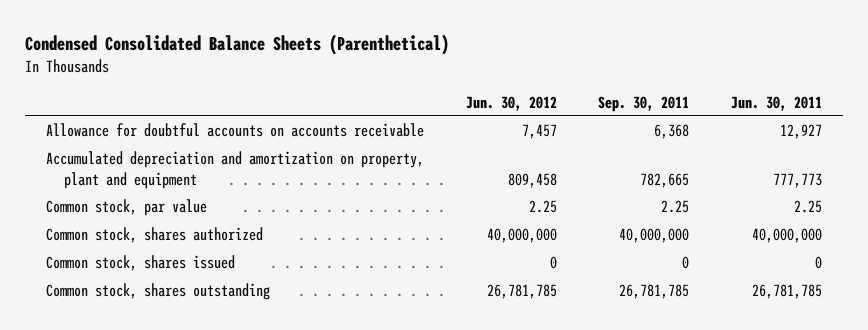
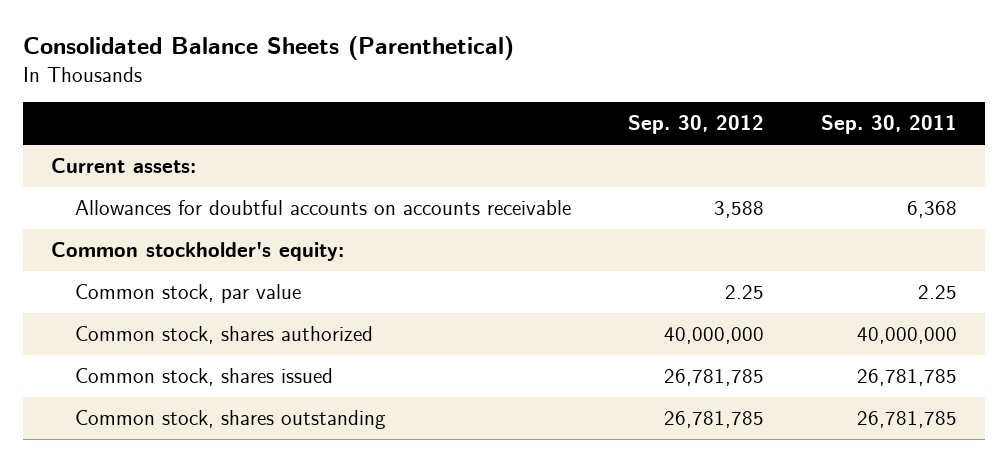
[24,34,449,56] Condensed Consolidated Balance Sheets (Parenthetical) -> [22,36,514,61] Consolidated Balance Sheets (Parenthetical)
[465,95,557,111] Jun. 30, 2012 -> none
[731,95,823,111] Jun. 30, 2011 -> none
none -> [627,115,764,135] Sep. 30, 2012
[45,151,424,189] Accumulated depreciation and amortization on property, plant and equipment -> none
none -> [50,158,196,174] Current assets:
[45,123,424,138] Allowance for doubtful accounts on accounts receivable -> [75,200,572,216] Allowances for doubtful accounts on accounts receivable
none -> [50,242,344,262] Common stockholder's equity:
[682,256,690,270] 0 -> [856,369,957,387] 26,781,785

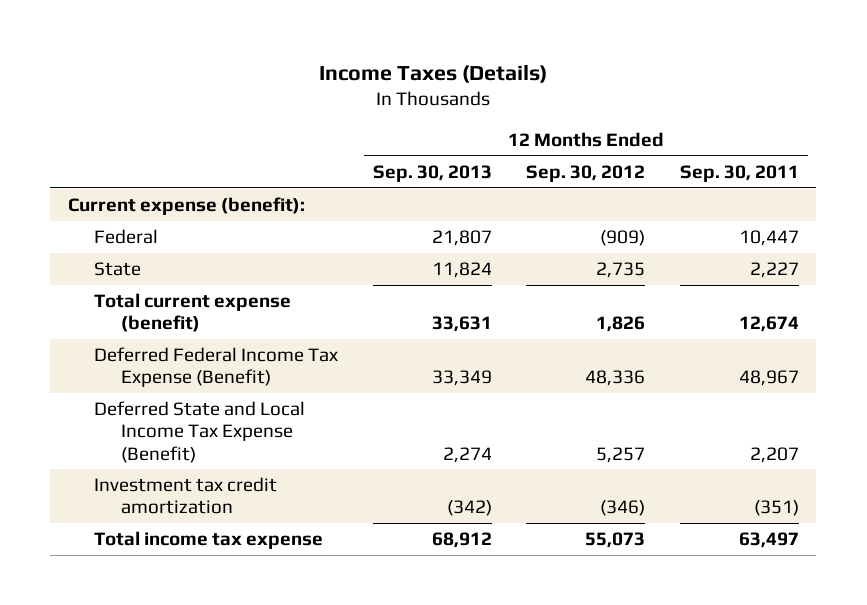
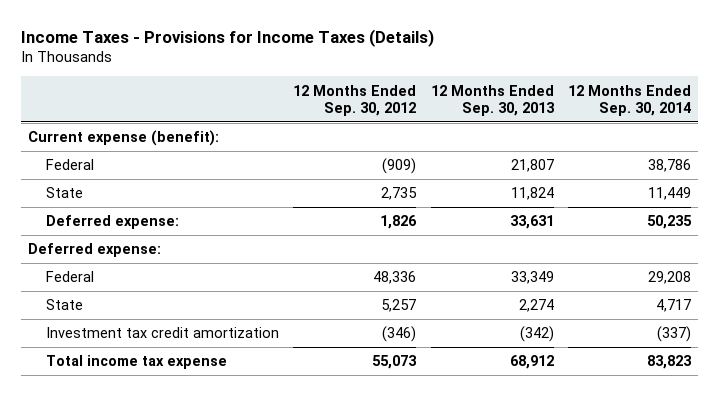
[319,63,548,83] Income Taxes (Details) -> [20,28,434,47] Income Taxes - Provisions for Income Taxes (Details)
[680,164,800,182] Sep. 30, 2011 -> none
none -> [567,84,691,116] 12 Months Ended Sep. 30, 2014
[94,293,292,333] Total current expense (benefit) -> [45,215,179,230] Deferred expense:
none -> [27,243,161,258] Deferred expense:
[94,347,339,388] Deferred Federal Income Tax Expense (Benefit) -> [45,271,94,283] Federal
[94,401,306,463] Deferred State and Local Income Tax Expense (Benefit) -> [45,299,83,311] State

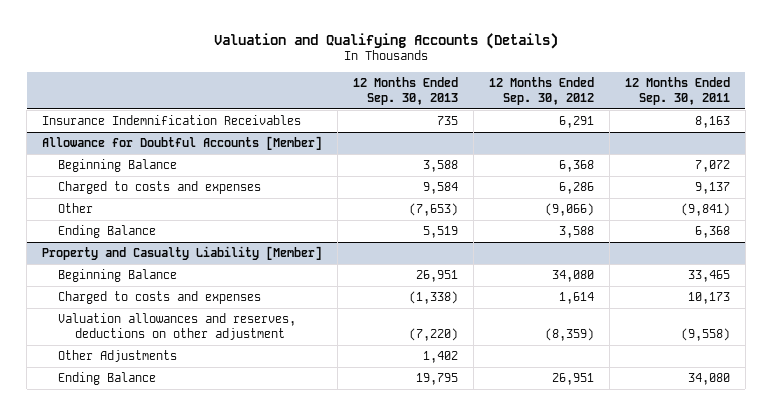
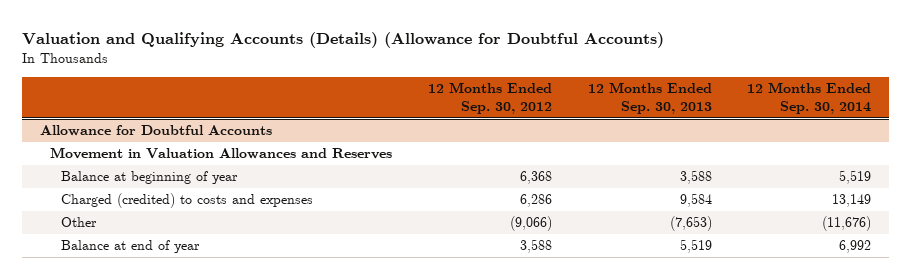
[213,32,558,49] Valuation and Qualifying Accounts (Details) -> [21,31,664,48] Valuation and Qualifying Accounts (Details) (Allowance for Doubtful Accounts)
[624,76,730,106] 12 Months Ended Sep. 30, 2011 -> none
none -> [747,82,872,115] 12 Months Ended Sep. 30, 2014
[42,114,302,125] Insurance Indemnification Receivables -> none
[42,135,323,150] Allowance for Doubtful Accounts [Member] -> [39,125,272,137] Allowance for Doubtful Accounts
none -> [50,147,393,160] Movement in Valuation Allowances and Reserves
[58,158,178,172] Beginning Balance -> [60,171,238,185] Balance at beginning of year
[58,180,262,194] Charged to costs and expenses -> [60,193,313,209] Charged (credited) to costs and expenses
[42,245,323,260] Property and Casualty Liability [Member] -> none
[58,268,178,282] Beginning Balance -> none
[58,290,262,304] Charged to costs and expenses -> none
[58,312,297,341] Valuation allowances and reserves, deductions on other adjustment -> none
[58,349,178,362] Other Adjustments -> none
[58,371,157,385] Ending Balance -> none
[58,224,157,238] Ending Balance -> [60,240,200,254] Balance at end of year

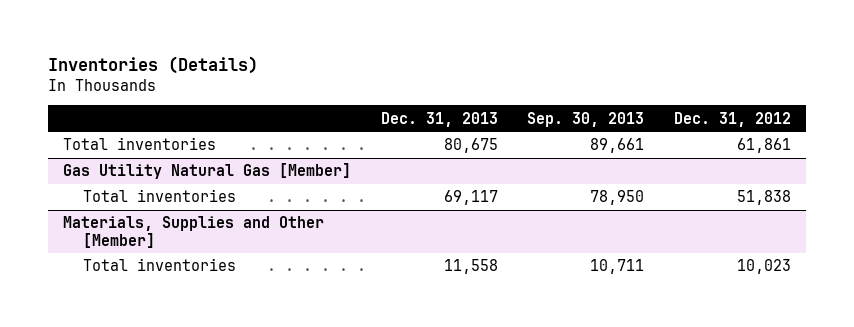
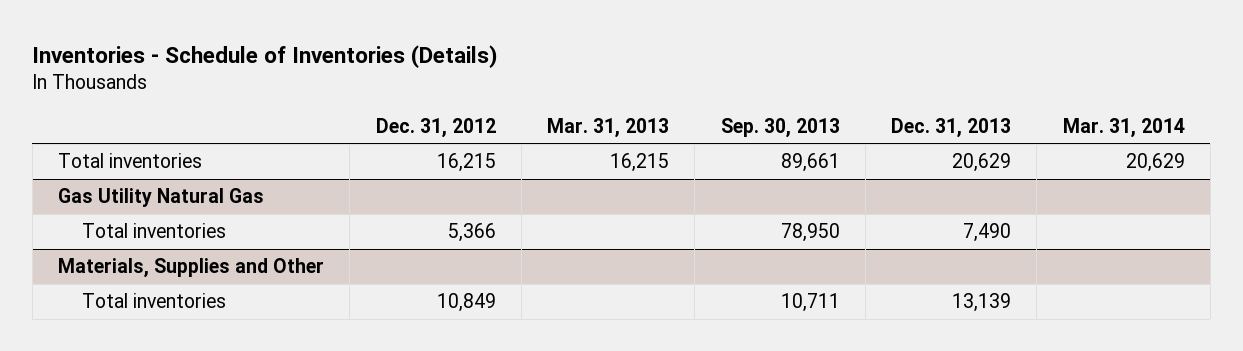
[48,55,259,74] Inventories (Details) -> [32,44,498,68] Inventories - Schedule of Inventories (Details)
none -> [547,118,670,139] Mar. 31, 2013
none -> [1062,118,1185,139] Mar. 31, 2014
[443,138,498,154] 80,675 -> [952,153,1012,173] 20,629
[737,138,792,154] 61,861 -> [436,153,496,173] 16,215
[62,163,351,180] Gas Utility Natural Gas [Member] -> [58,188,265,208] Gas Utility Natural Gas
[443,190,498,206] 69,117 -> [963,223,1012,243] 7,490
[737,190,792,206] 51,838 -> [447,223,496,243] 5,366
[62,216,324,248] Materials, Supplies and Other [Member] -> [58,258,325,279] Materials, Supplies and Other
[443,259,498,275] 11,558 -> [952,293,1012,313] 13,139
[737,259,792,275] 10,023 -> [436,293,496,313] 10,849

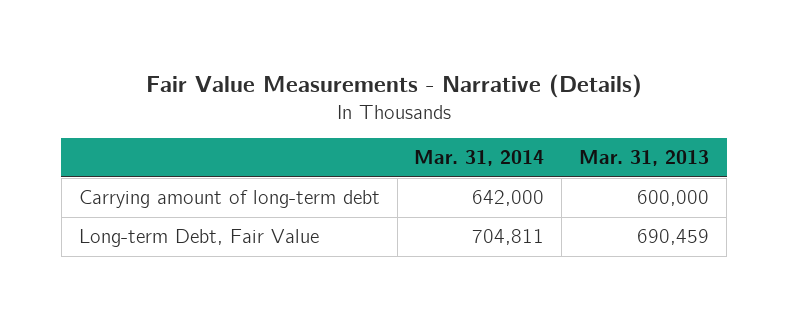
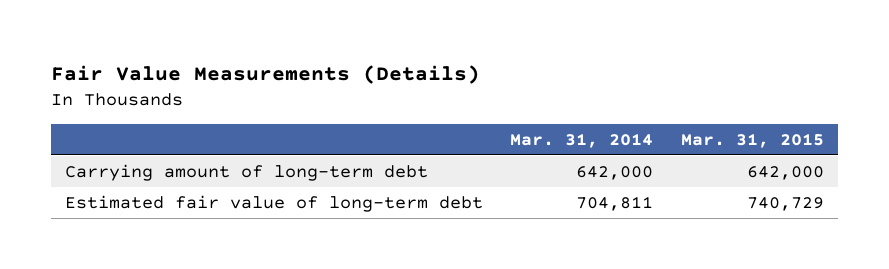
[145,73,642,98] Fair Value Measurements - Narrative (Details) -> [51,64,481,84] Fair Value Measurements (Details)
[579,150,710,167] Mar. 31, 2013 -> none
none -> [681,132,825,148] Mar. 31, 2015
[78,229,319,248] Long-term Debt, Fair Value -> [64,195,483,213] Estimated fair value of long-term debt

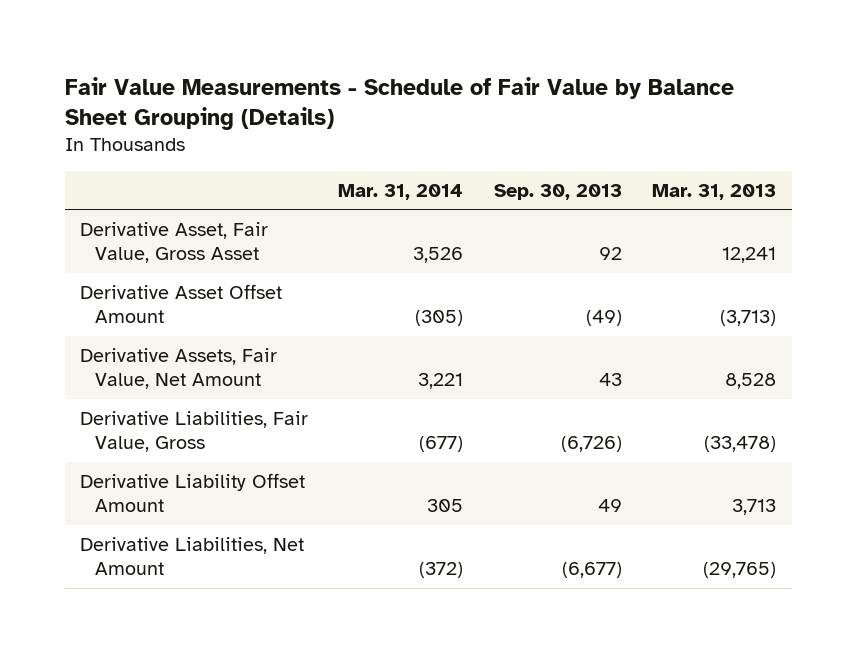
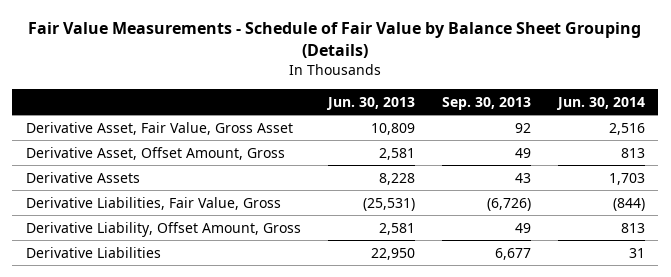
[338,183,464,200] Mar. 31, 2014 -> none
[652,183,777,200] Mar. 31, 2013 -> none
none -> [325,96,415,110] Jun. 30, 2013
none -> [555,96,645,110] Jun. 30, 2014
[79,283,282,324] Derivative Asset Offset Amount -> [25,146,285,160] Derivative Asset, Offset Amount, Gross
[585,310,622,327] (49) -> [514,147,531,158] 49
[79,347,277,390] Derivative Assets, Fair Value, Net Amount -> [25,171,140,183] Derivative Assets
[79,472,305,513] Derivative Liability Offset Amount -> [25,221,301,237] Derivative Liability, Offset Amount, Gross
[79,536,304,576] Derivative Liabilities, Net Amount -> [25,246,161,258] Derivative Liabilities
[561,562,622,579] (6,677) -> [494,247,531,260] 6,677

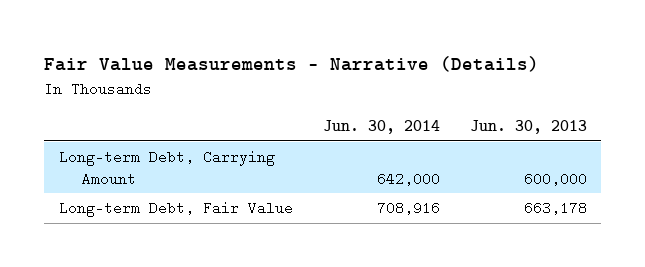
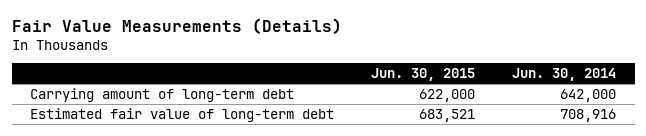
[43,56,539,73] Fair Value Measurements - Narrative (Details) -> [11,18,342,35] Fair Value Measurements (Details)
[469,119,587,134] Jun. 30, 2013 -> none
none -> [371,68,476,82] Jun. 30, 2015
[58,150,275,186] Long-term Debt, Carrying Amount -> [30,87,295,102] Carrying amount of long-term debt
[58,201,293,218] Long-term Debt, Fair Value -> [30,107,335,122] Estimated fair value of long-term debt

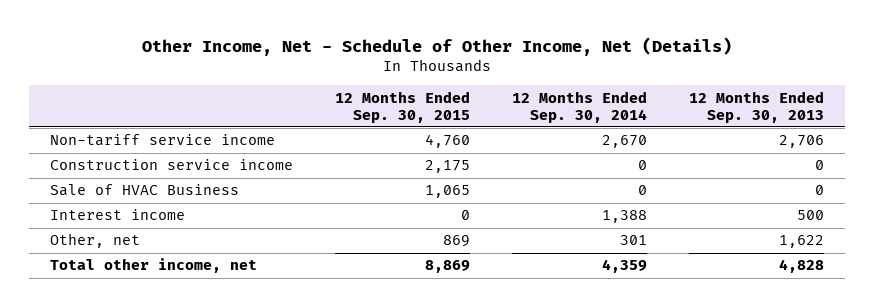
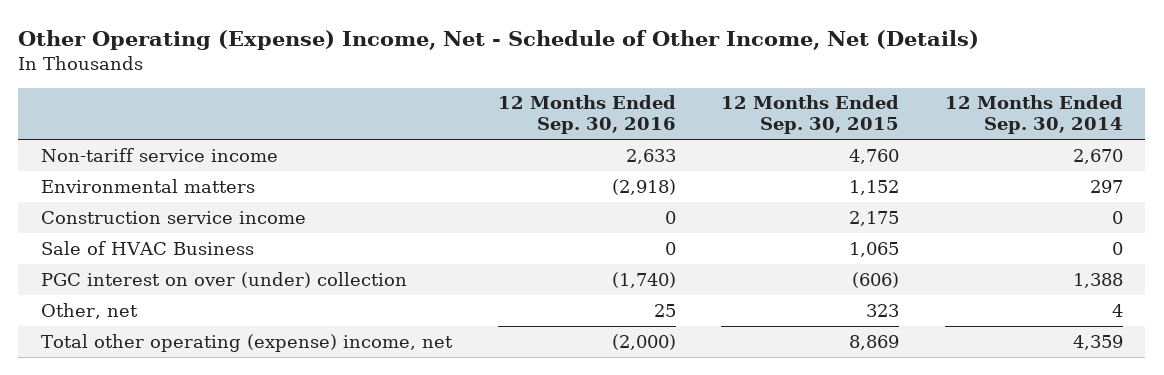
[142,36,733,56] Other Income, Net - Schedule of Other Income, Net (Details) -> [18,29,980,50] Other Operating (Expense) Income, Net - Schedule of Other Income, Net (Details)
[688,90,824,123] 12 Months Ended Sep. 30, 2013 -> none
none -> [497,95,676,135] 12 Months Ended Sep. 30, 2016
none -> [41,178,256,193] Environmental matters
[50,209,186,221] Interest income -> none
none -> [41,271,408,288] PGC interest on over (under) collection
[443,235,471,248] 869 -> [866,303,900,317] 323
[620,235,648,246] 301 -> [1111,303,1123,317] 4
[50,258,258,274] Total other income, net -> [41,333,454,352] Total other operating (expense) income, net

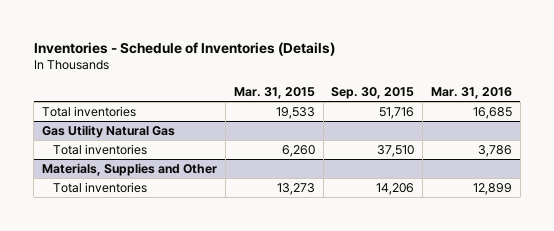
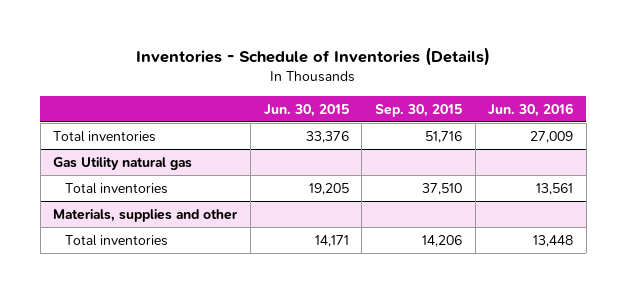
[233,86,315,99] Mar. 31, 2015 -> none
[430,86,512,99] Mar. 31, 2016 -> none
none -> [263,103,349,117] Jun. 30, 2015
none -> [488,102,574,117] Jun. 30, 2016
[42,125,176,139] Gas Utility Natural Gas -> [53,156,193,170] Gas Utility natural gas
[42,163,218,177] Materials, Supplies and Other -> [53,208,239,222] Materials, supplies and other

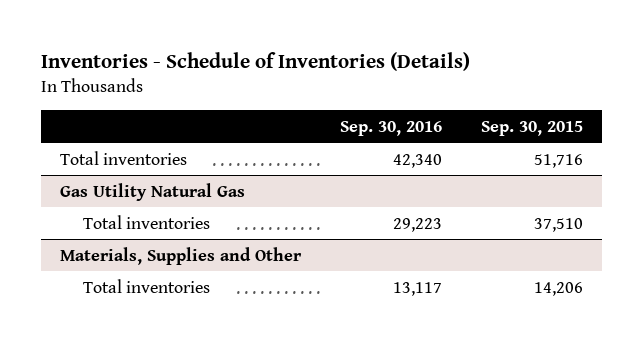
[263,103,349,117] Jun. 30, 2015 -> none
[488,102,574,117] Jun. 30, 2016 -> none
none -> [339,120,442,136] Sep. 30, 2016
[53,156,193,170] Gas Utility natural gas -> [60,182,246,201] Gas Utility Natural Gas
[53,208,239,222] Materials, supplies and other -> [60,246,303,265] Materials, Supplies and Other

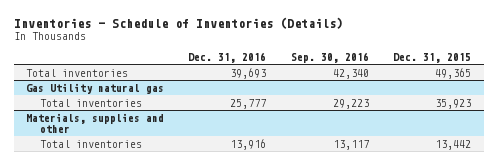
[480,120,583,136] Sep. 30, 2015 -> none
none -> [188,51,267,63] Dec. 31, 2016
none -> [393,52,472,63] Dec. 31, 2015
[60,182,246,201] Gas Utility Natural Gas -> [26,82,165,94] Gas Utility natural gas
[60,246,303,265] Materials, Supplies and Other -> [26,112,165,133] Materials, supplies and other

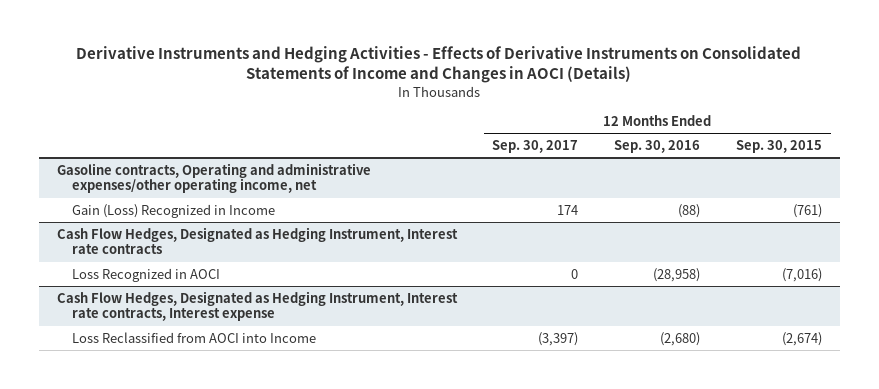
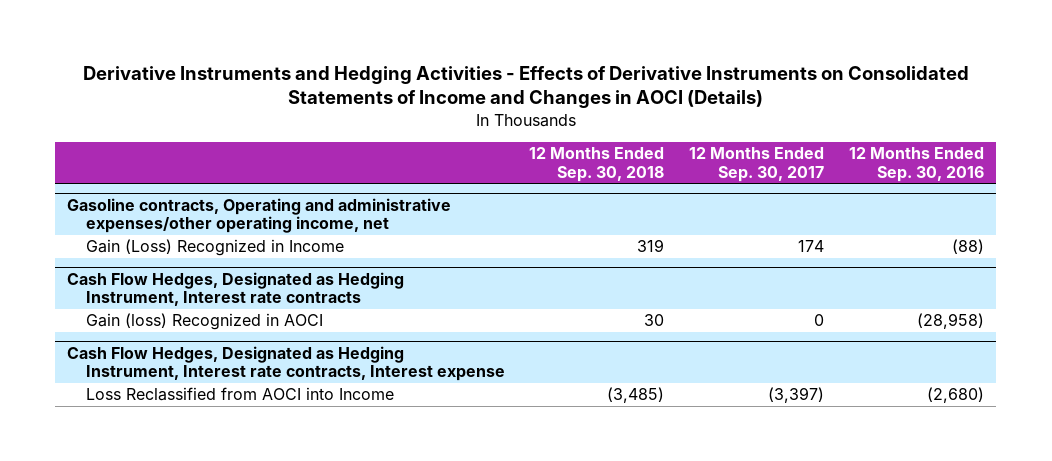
[735,140,822,154] Sep. 30, 2015 -> none
none -> [529,146,665,182] 12 Months Ended Sep. 30, 2018
[71,267,220,282] Loss Recognized in AOCI -> [85,313,323,331] Gain (loss) Recognized in AOCI

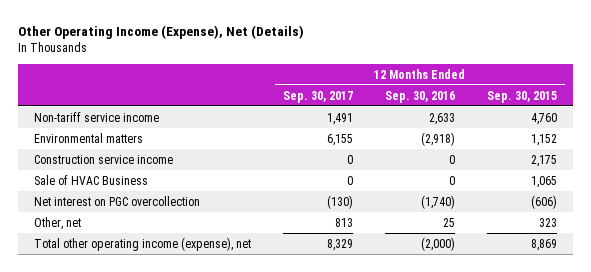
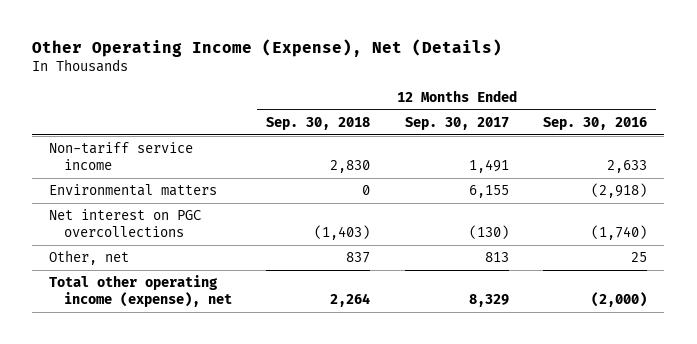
[486,90,557,103] Sep. 30, 2015 -> none
none -> [266,116,371,130] Sep. 30, 2018
[33,154,173,164] Construction service income -> none
[33,174,148,185] Sale of HVAC Business -> none
[33,195,200,206] Net interest on PGC overcollection -> [49,209,202,238] Net interest on PGC overcollections

